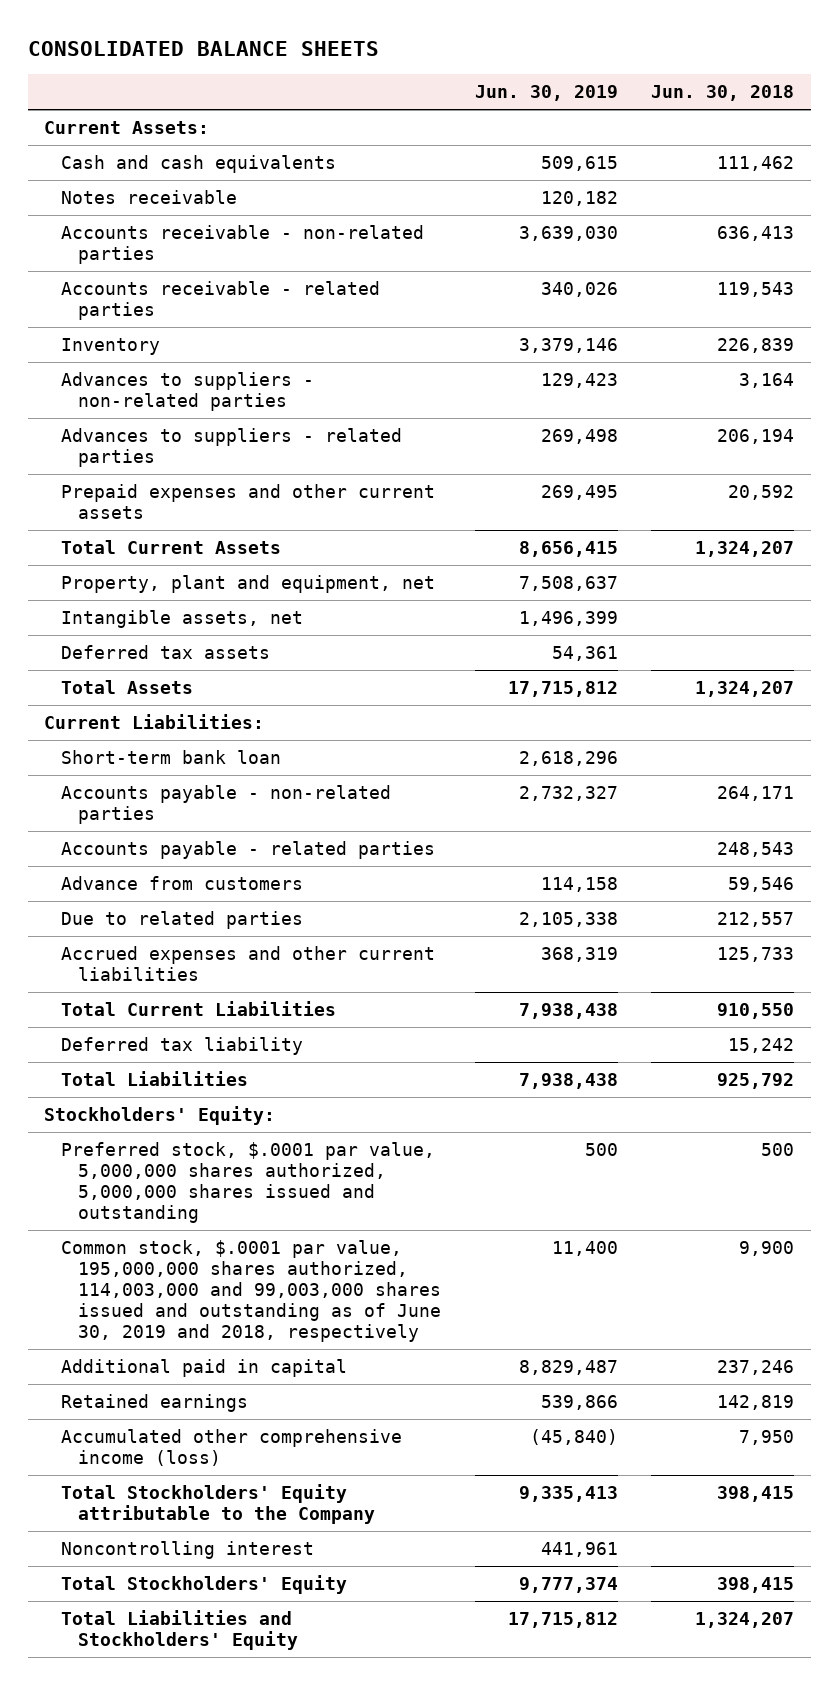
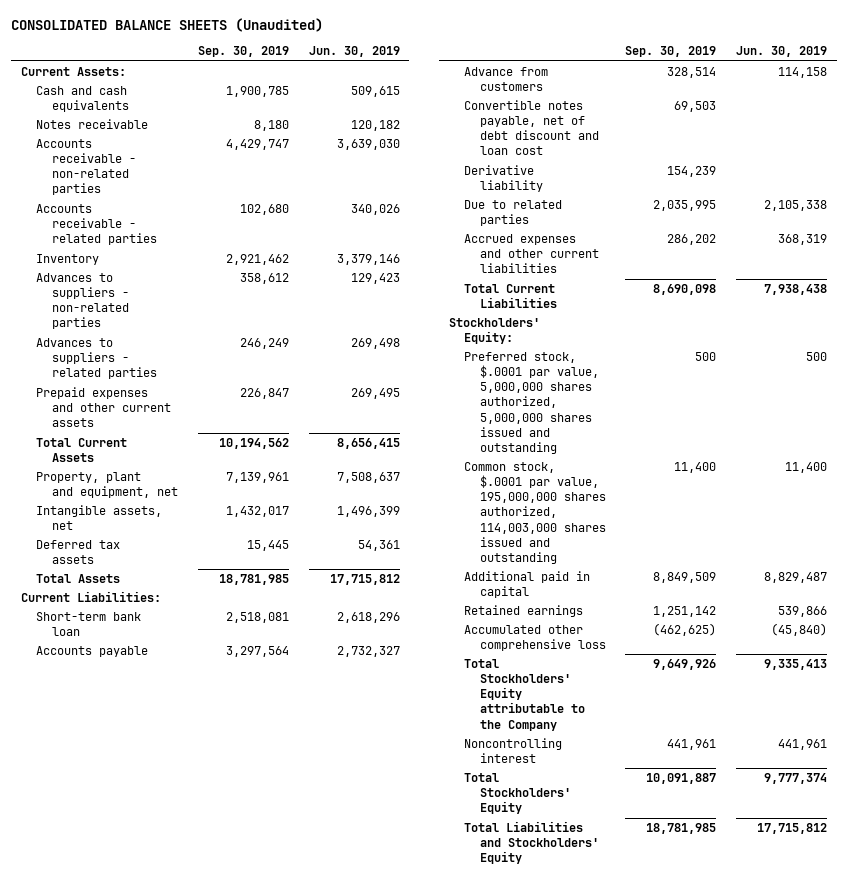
[27,40,379,56] CONSOLIDATED BALANCE SHEETS -> [11,17,324,32] CONSOLIDATED BALANCE SHEETS (Unaudited)
[651,85,795,102] Jun. 30, 2018 -> none
none -> [197,46,289,58] Sep. 30, 2019
[61,841,436,860] Accounts payable - related parties -> none
[61,785,392,825] Accounts payable - non-related parties -> [36,645,149,657] Accounts payable
none -> [464,99,599,156] Convertible notes payable, net of debt discount and loan cost
none -> [464,164,543,193] Derivative liability
[61,1037,304,1056] Deferred tax liability -> none
[61,1071,249,1087] Total Liabilities -> none
[61,1240,442,1342] Common stock, $.0001 par value, 195,000,000 shares authorized, 114,003,000 and 99,003,000 shares issued and outstanding as of June 30, 2019 and 2018, respectively -> [464,461,606,564] Common stock, $.0001 par value, 195,000,000 shares authorized, 114,003,000 shares issued and outstanding
[61,1429,403,1467] Accumulated other comprehensive income (loss) -> [464,624,606,652] Accumulated other comprehensive loss

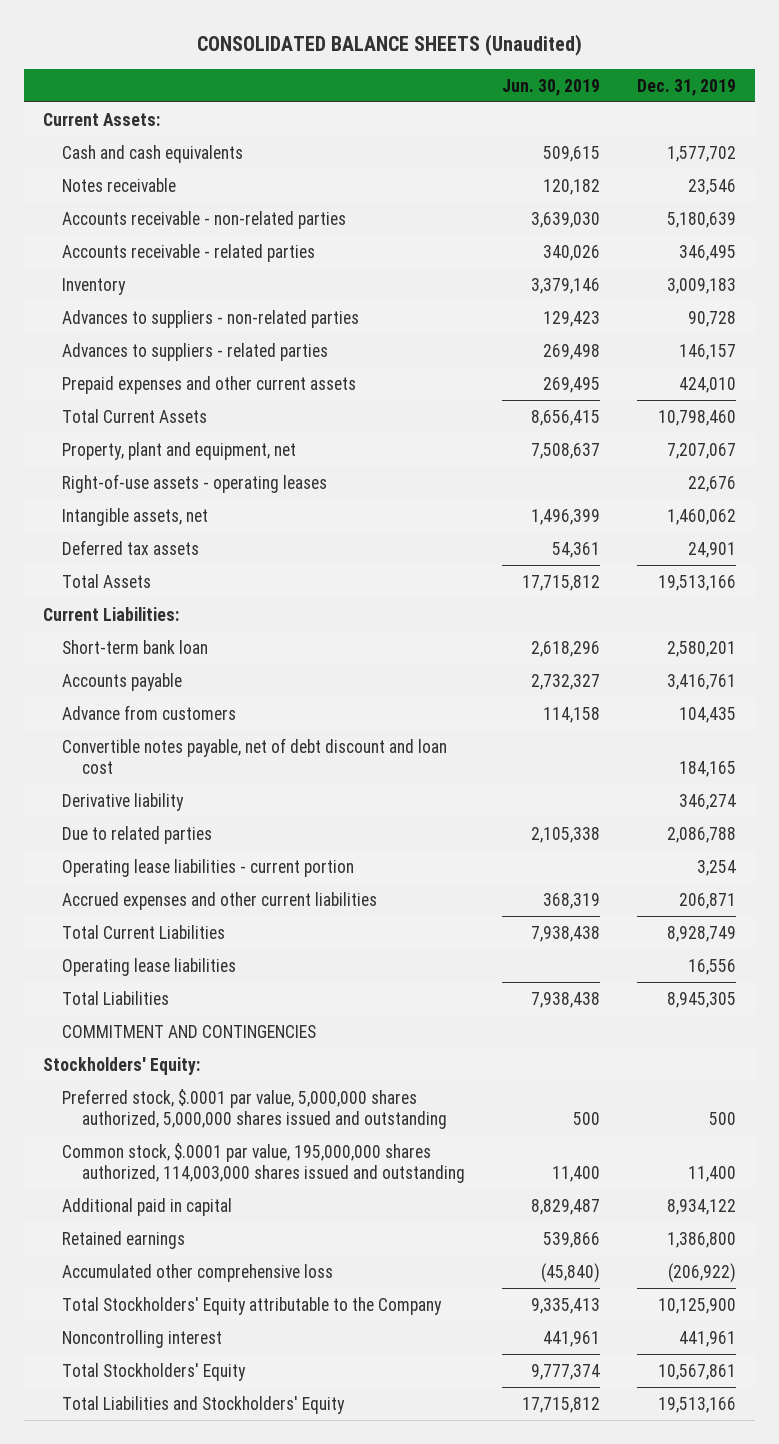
[197,46,289,58] Sep. 30, 2019 -> none
none -> [637,78,737,96] Dec. 31, 2019
none -> [62,473,328,493] Right-of-use assets - operating leases
none -> [62,858,355,877] Operating lease liabilities - current portion
none -> [62,957,237,976] Operating lease liabilities
none -> [62,990,170,1005] Total Liabilities
none -> [62,1024,317,1038] COMMITMENT AND CONTINGENCIES

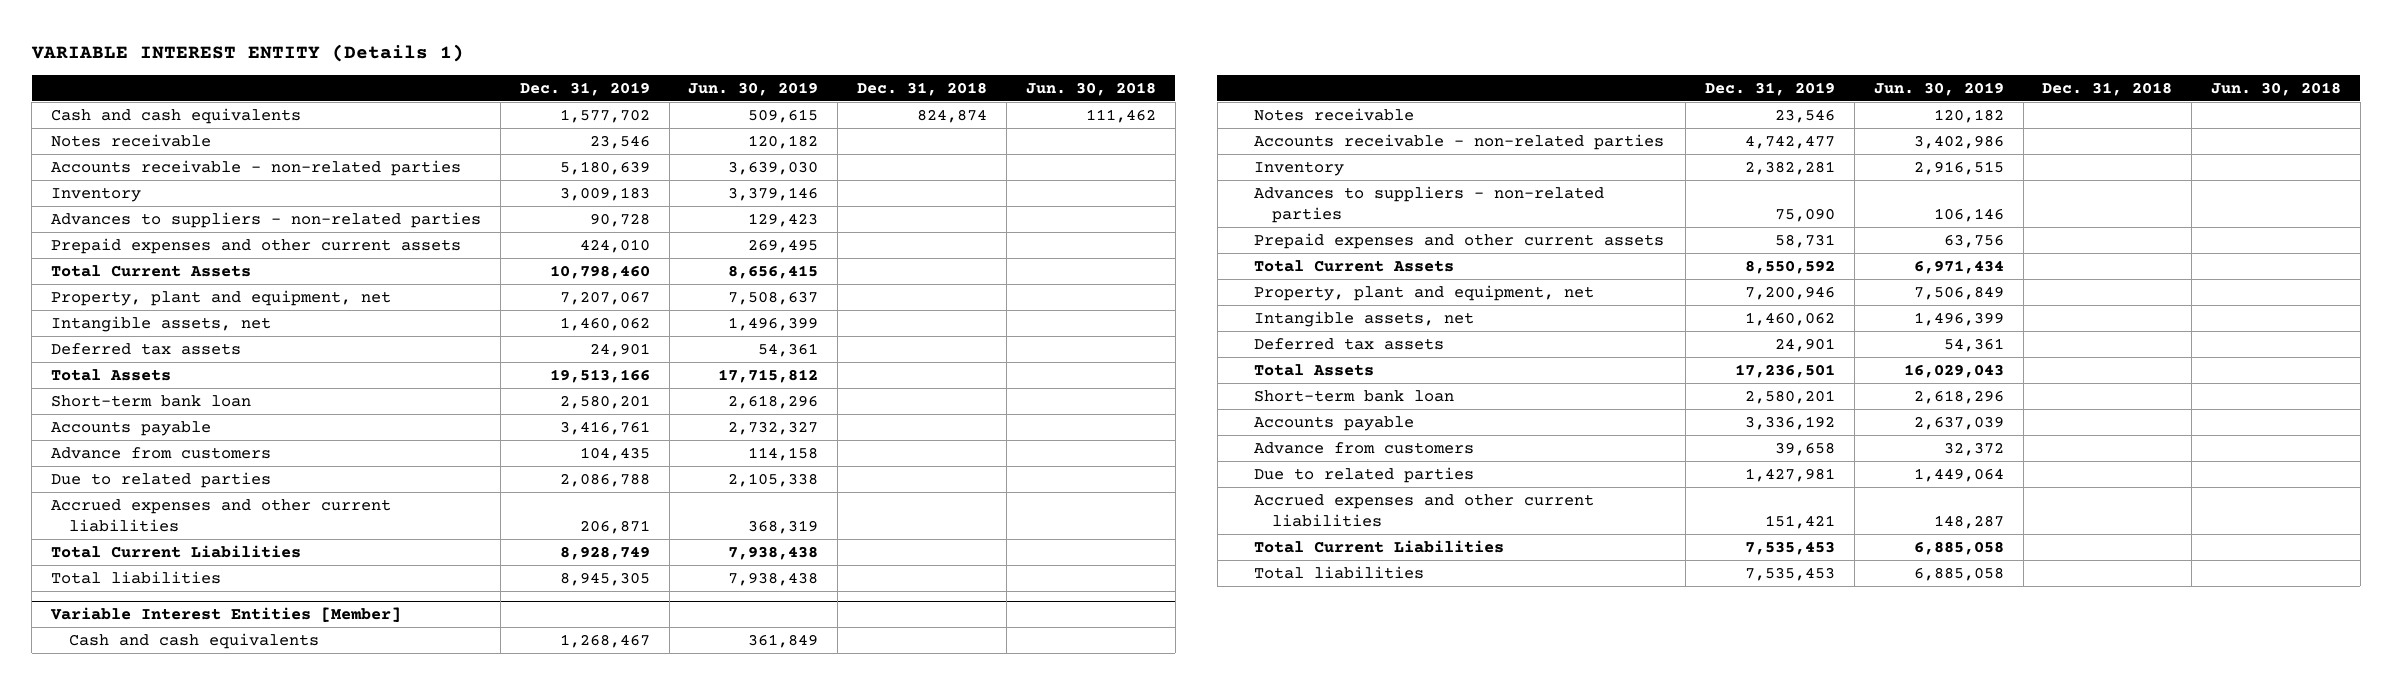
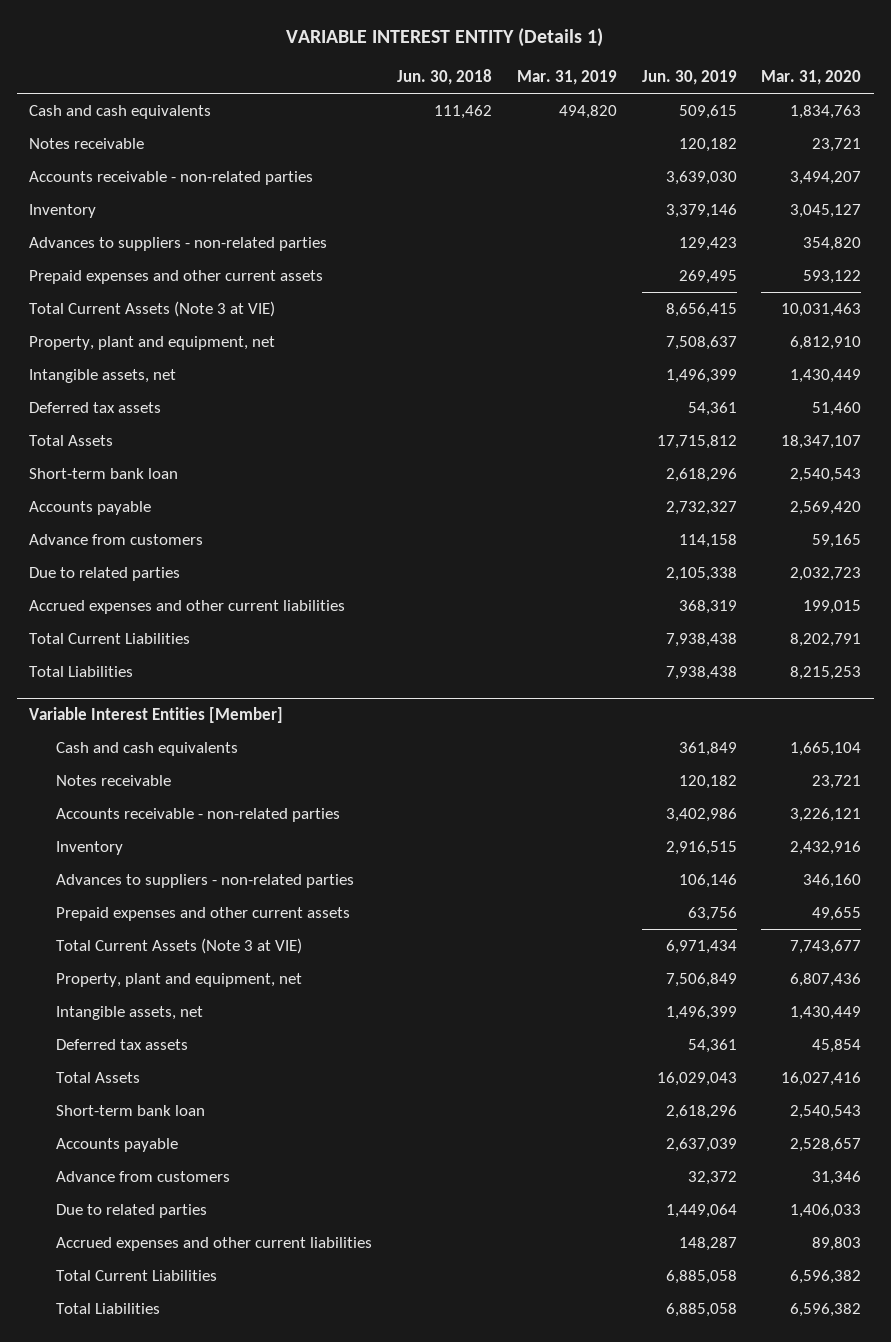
[519,81,650,96] Dec. 31, 2019 -> none
[857,81,988,96] Dec. 31, 2018 -> none
none -> [516,70,617,86] Mar. 31, 2019
none -> [761,70,862,86] Mar. 31, 2020
[51,264,252,277] Total Current Assets -> [29,301,276,318] Total Current Assets (Note 3 at VIE)
[51,570,222,584] Total liabilities -> [29,666,134,678] Total Liabilities
[1254,259,1455,272] Total Current Assets -> [55,938,302,955] Total Current Assets (Note 3 at VIE)
[1254,565,1425,579] Total liabilities -> [55,1303,160,1315] Total Liabilities

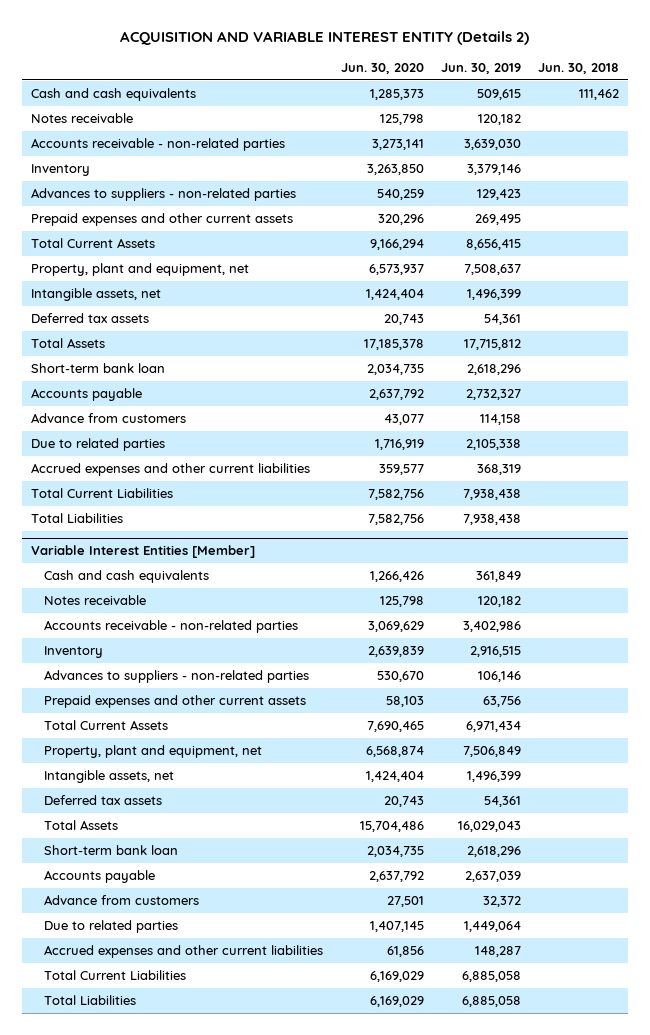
[286,28,604,48] VARIABLE INTEREST ENTITY (Details 1) -> [119,31,529,46] ACQUISITION AND VARIABLE INTEREST ENTITY (Details 2)
[516,70,617,86] Mar. 31, 2019 -> none
[761,70,862,86] Mar. 31, 2020 -> none
none -> [340,63,424,75] Jun. 30, 2020
[29,301,276,318] Total Current Assets (Note 3 at VIE) -> [31,237,156,248] Total Current Assets
[55,938,302,955] Total Current Assets (Note 3 at VIE) -> [44,719,169,730] Total Current Assets

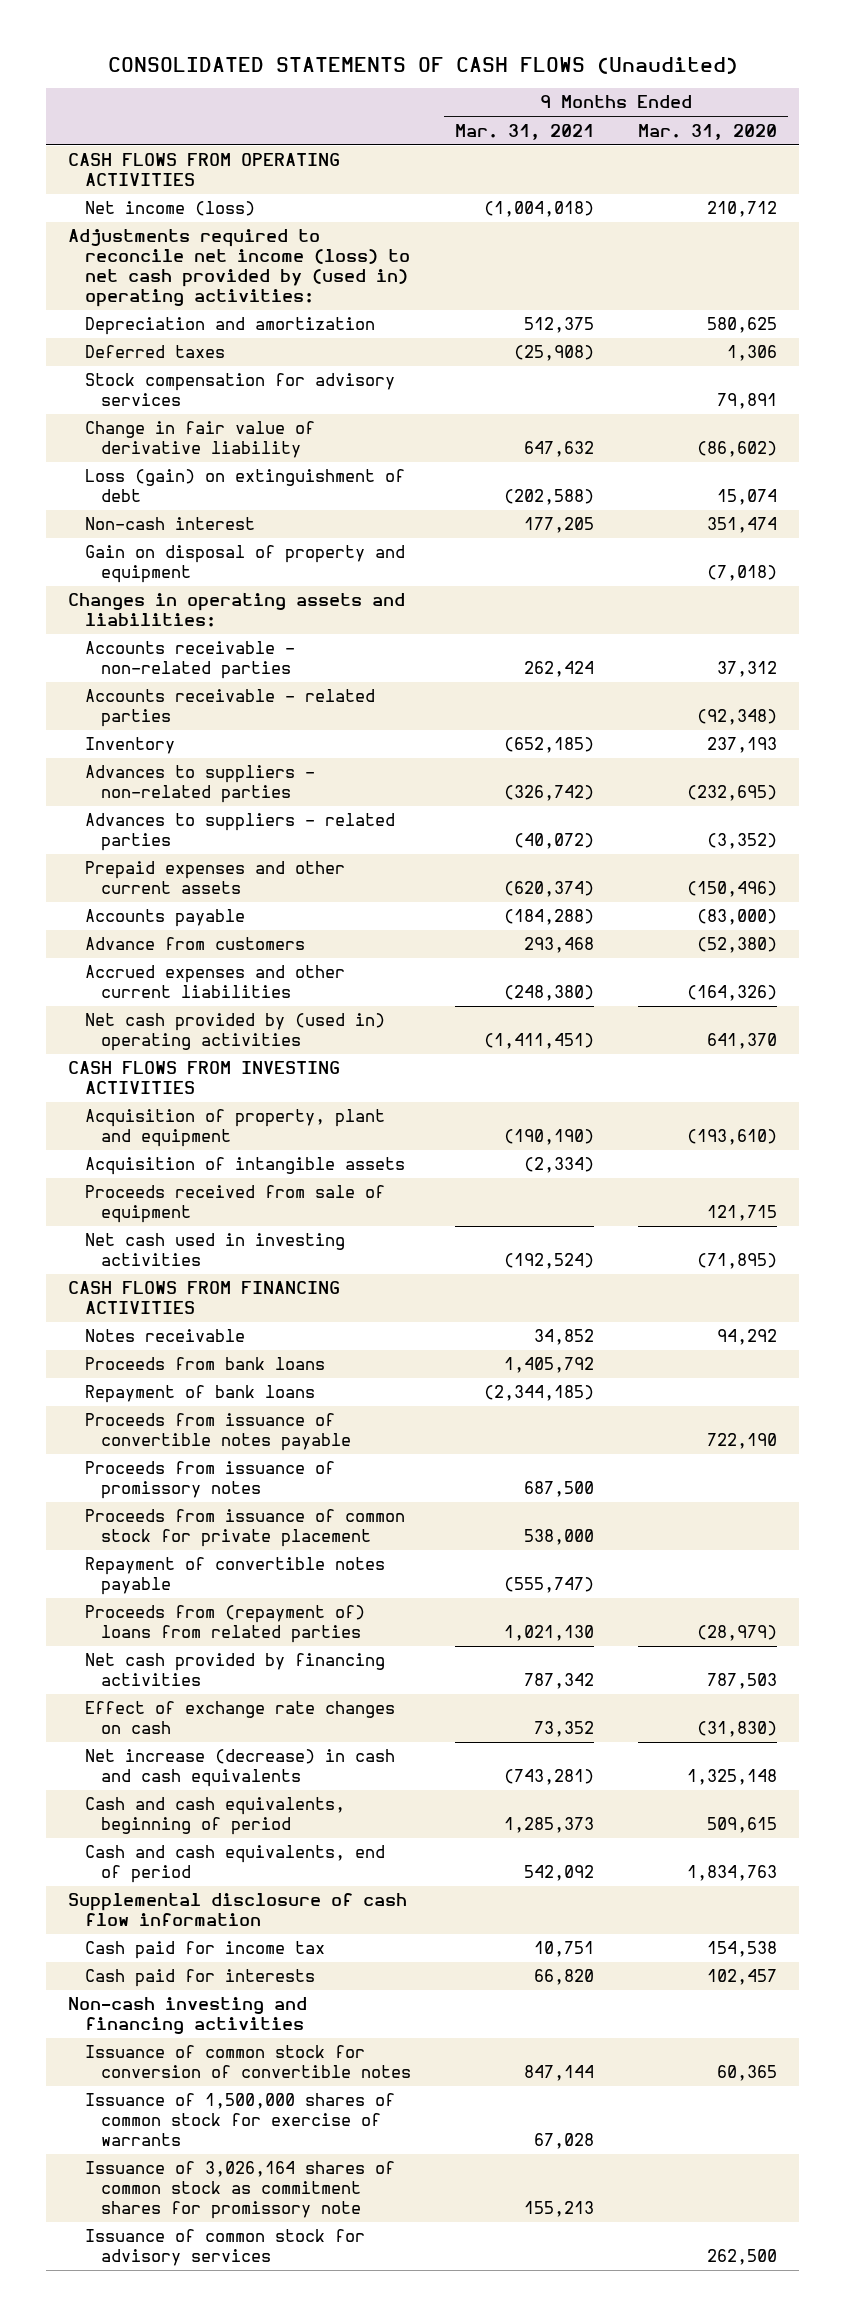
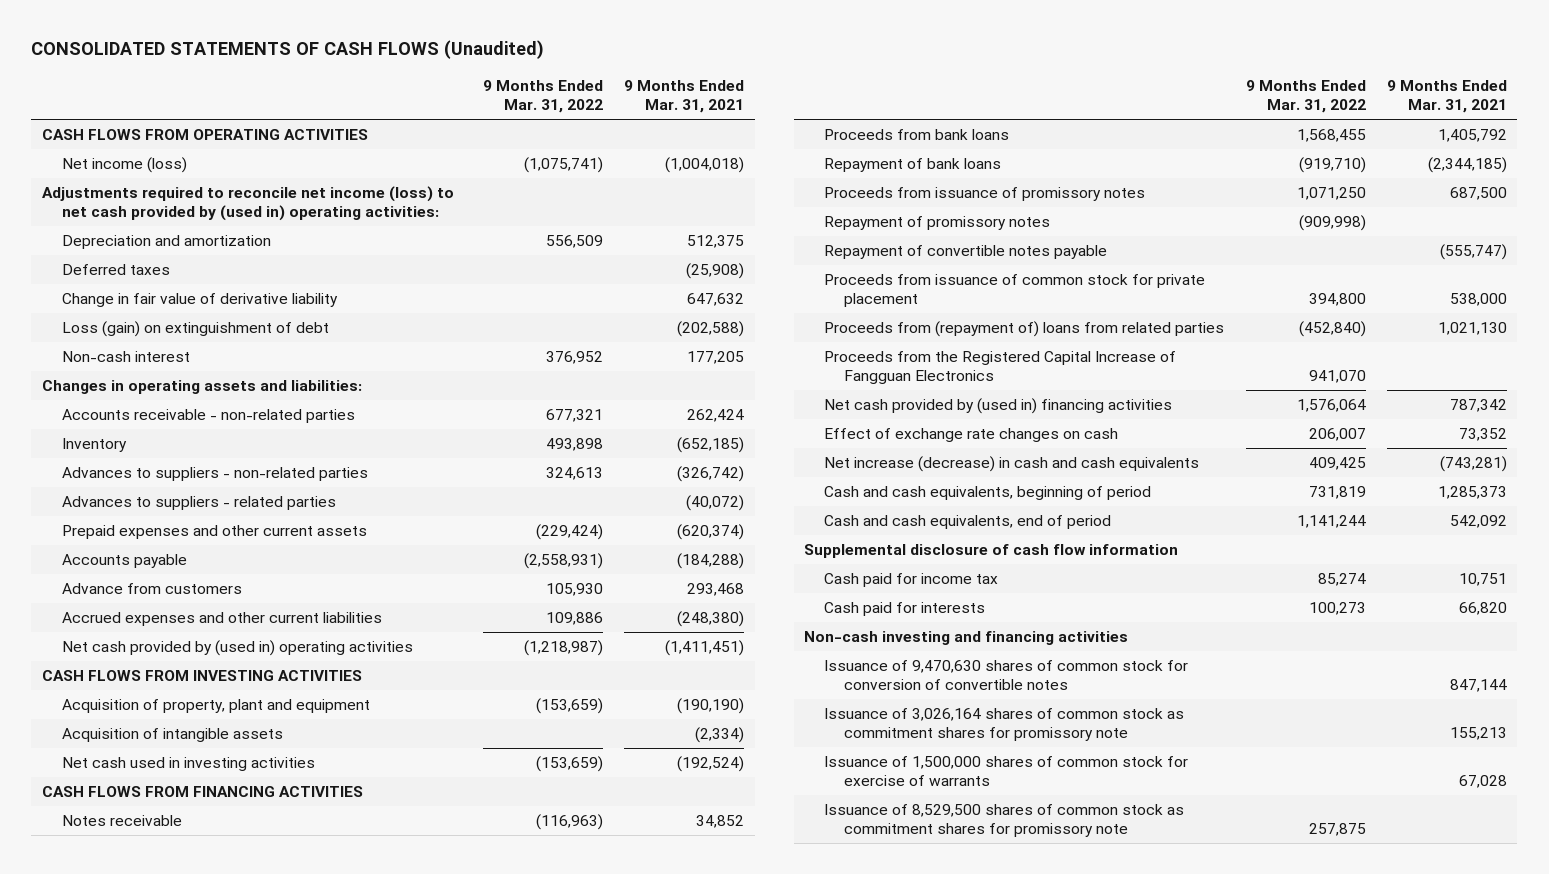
[637,123,777,140] Mar. 31, 2020 -> none
none -> [483,79,604,114] 9 Months Ended Mar. 31, 2022
[84,373,395,407] Stock compensation for advisory services -> none
[84,545,405,584] Gain on disposal of property and equipment -> none
[84,689,375,728] Accounts receivable - related parties -> none
[84,1185,385,1224] Proceeds received from sale of equipment -> none
[84,1413,352,1452] Proceeds from issuance of convertible notes payable -> none
none -> [824,216,1051,231] Repayment of promissory notes
[84,1509,405,1548] Proceeds from issuance of common stock for private placement -> [824,274,1206,308] Proceeds from issuance of common stock for private placement
none -> [824,351,1177,385] Proceeds from the Registered Capital Increase of Fangguan Electronics
[84,1653,385,1687] Net cash provided by financing activities -> [824,398,1173,415] Net cash provided by (used in) financing activities
[84,2045,412,2079] Issuance of common stock for conversion of convertible notes -> [824,660,1189,691] Issuance of 9,470,630 shares of common stock for conversion of convertible notes
[84,2229,365,2267] Issuance of common stock for advisory services -> none
[84,2093,395,2147] Issuance of 1,500,000 shares of common stock for exercise of warrants -> [824,756,1189,787] Issuance of 1,500,000 shares of common stock for exercise of warrants
none -> [824,804,1185,838] Issuance of 8,529,500 shares of common stock as commitment shares for promissory note

